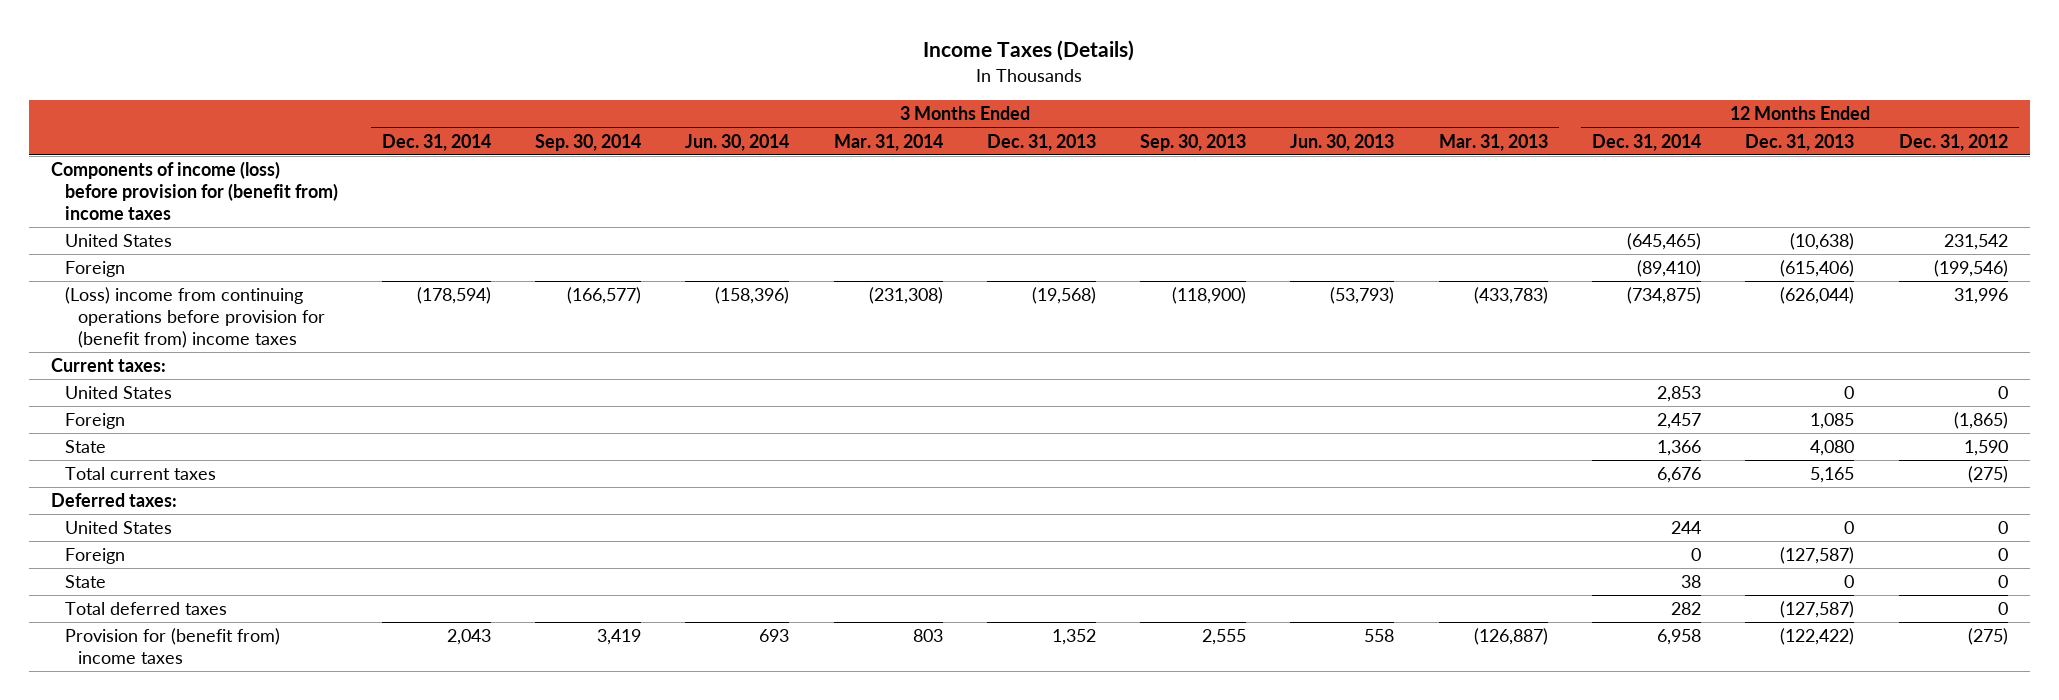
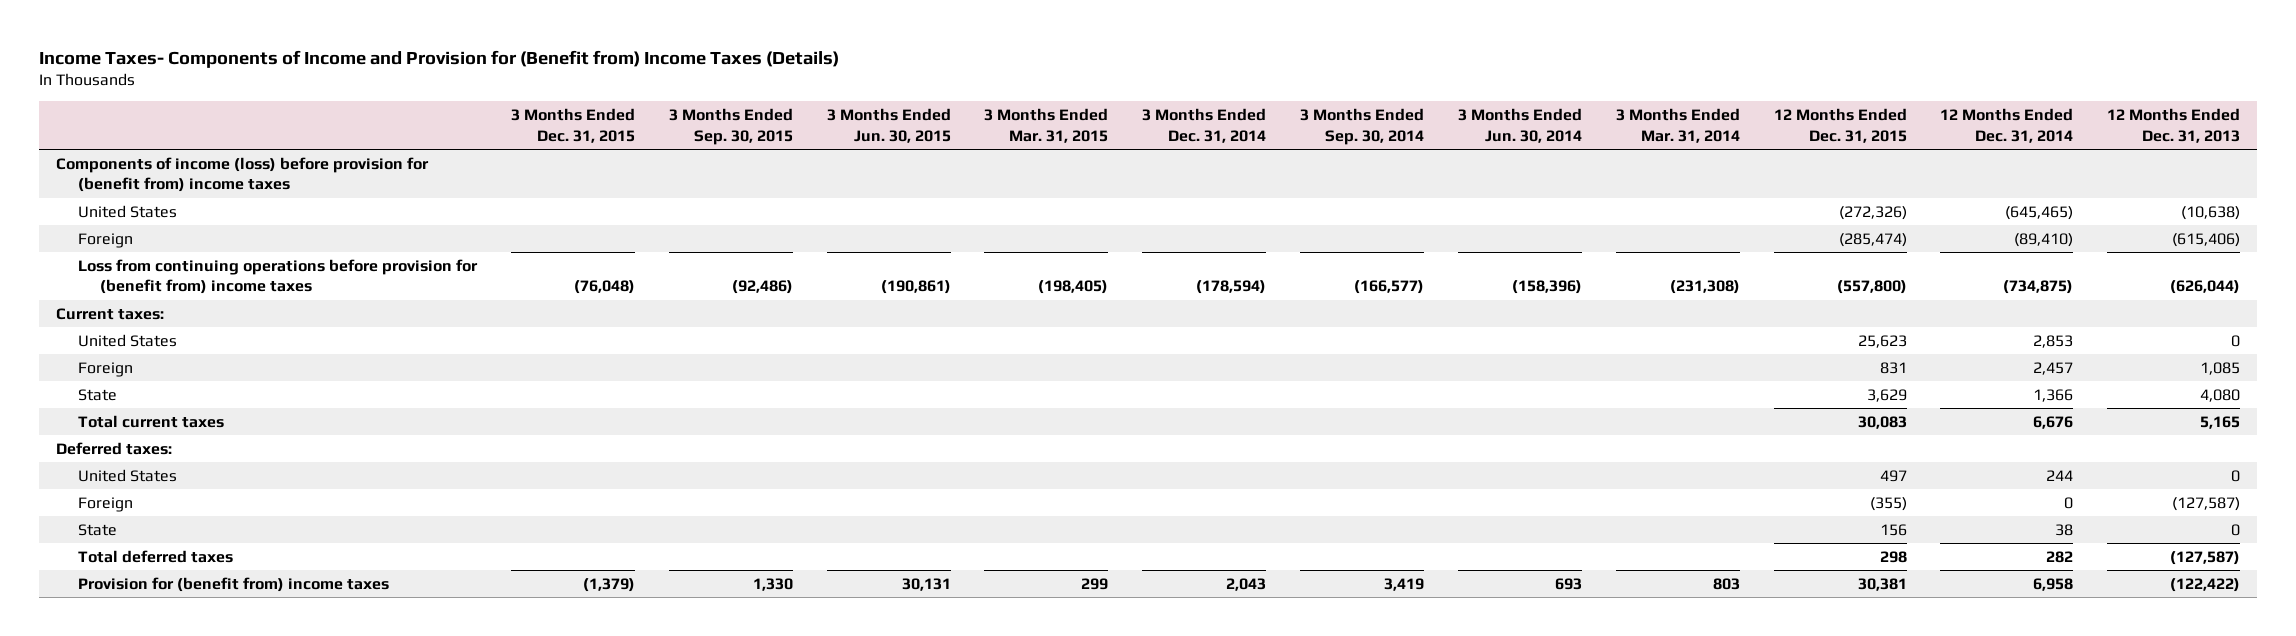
[923,40,1135,62] Income Taxes (Details) -> [39,49,840,68] Income Taxes- Components of Income and Provision for (Benefit from) Income Taxes (Details)
[986,133,1096,151] Dec. 31, 2013 -> none
[1140,133,1247,151] Sep. 30, 2013 -> none
[1290,133,1395,151] Jun. 30, 2013 -> none
[1438,133,1548,151] Mar. 31, 2013 -> none
[1898,133,2008,151] Dec. 31, 2012 -> none
none -> [510,108,635,143] 3 Months Ended Dec. 31, 2015
none -> [668,108,793,145] 3 Months Ended Sep. 30, 2015
none -> [826,108,951,143] 3 Months Ended Jun. 30, 2015
none -> [984,108,1109,143] 3 Months Ended Mar. 31, 2015
none -> [1773,108,1907,143] 12 Months Ended Dec. 31, 2015
[64,287,325,349] (Loss) income from continuing operations before provision for (benefit from) income taxes -> [78,258,479,295] Loss from continuing operations before provision for (benefit from) income taxes

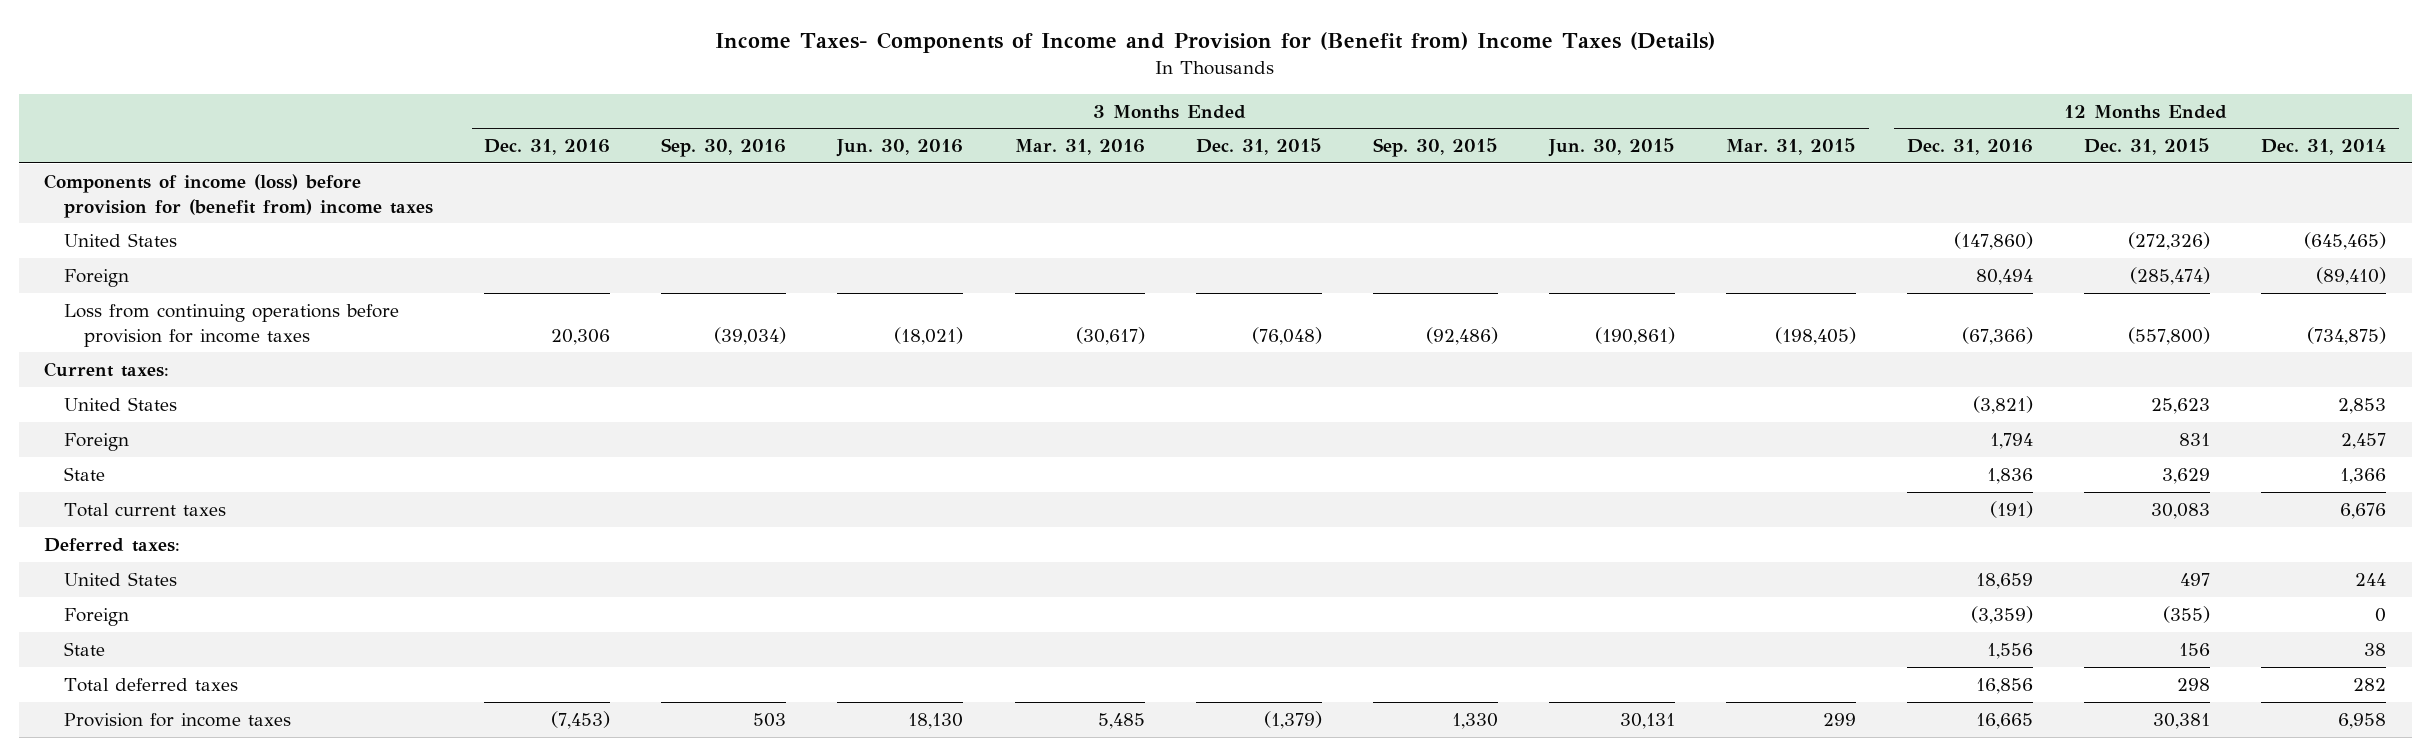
[1142,108,1267,143] 3 Months Ended Dec. 31, 2014 -> none
[1300,108,1425,145] 3 Months Ended Sep. 30, 2014 -> none
[1457,108,1582,143] 3 Months Ended Jun. 30, 2014 -> none
[1615,108,1740,143] 3 Months Ended Mar. 31, 2014 -> none
[2107,108,2241,143] 12 Months Ended Dec. 31, 2013 -> none
none -> [484,139,611,156] Dec. 31, 2016
none -> [661,138,787,158] Sep. 30, 2016
none -> [836,139,964,158] Jun. 30, 2016
none -> [1014,139,1145,156] Mar. 31, 2016
none -> [1906,139,2033,156] Dec. 31, 2016
[78,258,479,295] Loss from continuing operations before provision for (benefit from) income taxes -> [64,303,400,347] Loss from continuing operations before provision for income taxes
[78,576,390,592] Provision for (benefit from) income taxes -> [64,712,292,727] Provision for income taxes

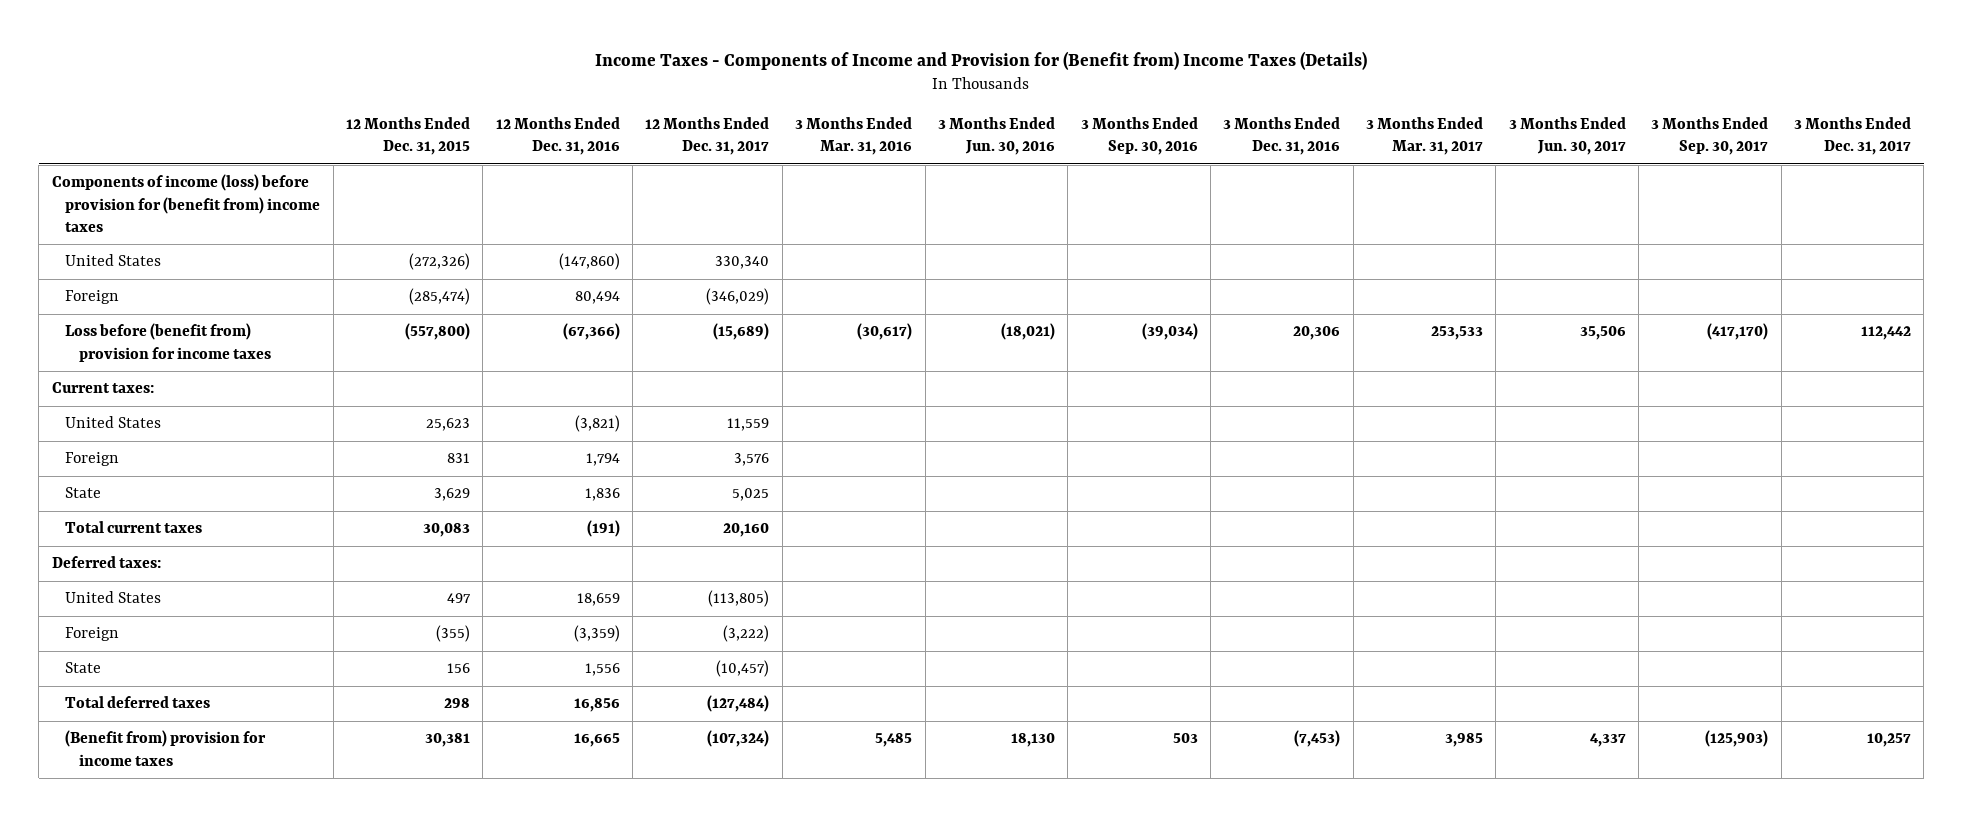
[715,32,1716,54] Income Taxes- Components of Income and Provision for (Benefit from) Income Taxes (Details) -> [595,50,1368,70] Income Taxes - Components of Income and Provision for (Benefit from) Income Taxes (Details)
[1195,138,1322,156] Dec. 31, 2015 -> none
[1372,138,1498,158] Sep. 30, 2015 -> none
[1547,138,1675,158] Jun. 30, 2015 -> none
[1725,138,1856,156] Mar. 31, 2015 -> none
[2261,139,2387,156] Dec. 31, 2014 -> none
none -> [645,116,770,156] 12 Months Ended Dec. 31, 2017
none -> [1365,116,1483,156] 3 Months Ended Mar. 31, 2017
none -> [1508,116,1626,156] 3 Months Ended Jun. 30, 2017
none -> [1651,116,1769,156] 3 Months Ended Sep. 30, 2017
none -> [1793,116,1911,156] 3 Months Ended Dec. 31, 2017
[64,303,400,347] Loss from continuing operations before provision for income taxes -> [65,323,272,362] Loss before (benefit from) provision for income taxes
[64,712,292,727] Provision for income taxes -> [65,730,267,766] (Benefit from) provision for income taxes

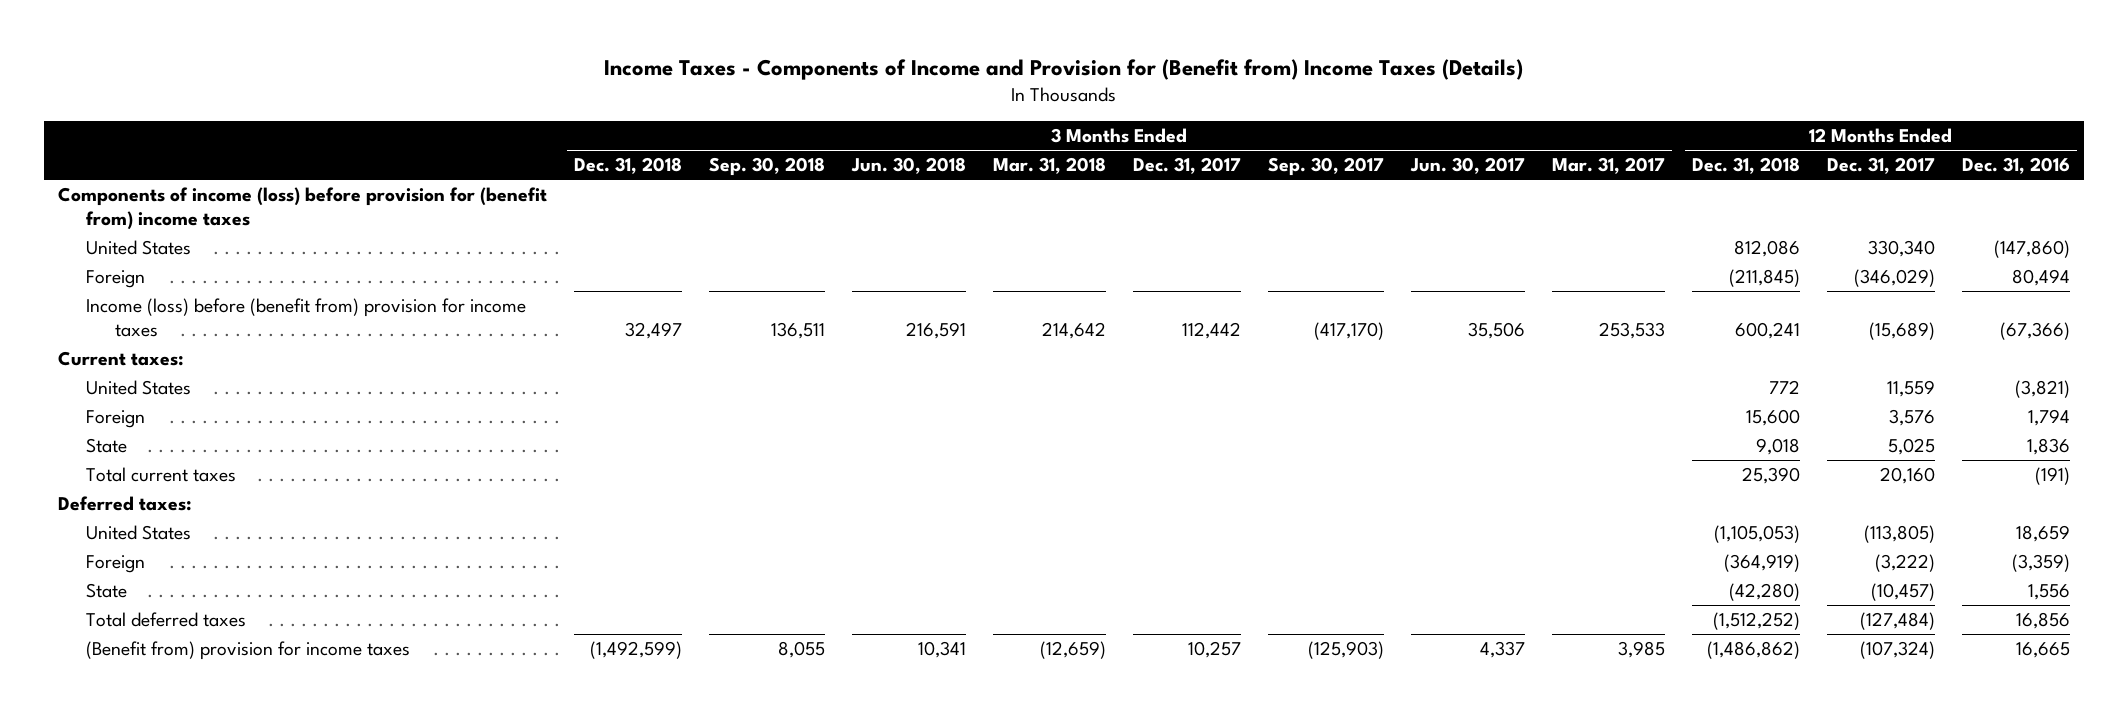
[346,116,471,156] 12 Months Ended Dec. 31, 2015 -> none
[795,116,913,156] 3 Months Ended Mar. 31, 2016 -> none
[937,116,1055,156] 3 Months Ended Jun. 30, 2016 -> none
[1080,116,1198,156] 3 Months Ended Sep. 30, 2016 -> none
[1223,116,1341,156] 3 Months Ended Dec. 31, 2016 -> none
none -> [573,157,682,175] Dec. 31, 2018
none -> [708,157,825,177] Sep. 30, 2018
none -> [850,157,966,175] Jun. 30, 2018
none -> [992,157,1106,175] Mar. 31, 2018
none -> [1692,157,1801,175] Dec. 31, 2018
[65,323,272,362] Loss before (benefit from) provision for income taxes -> [86,298,527,338] Income (loss) before (benefit from) provision for income taxes

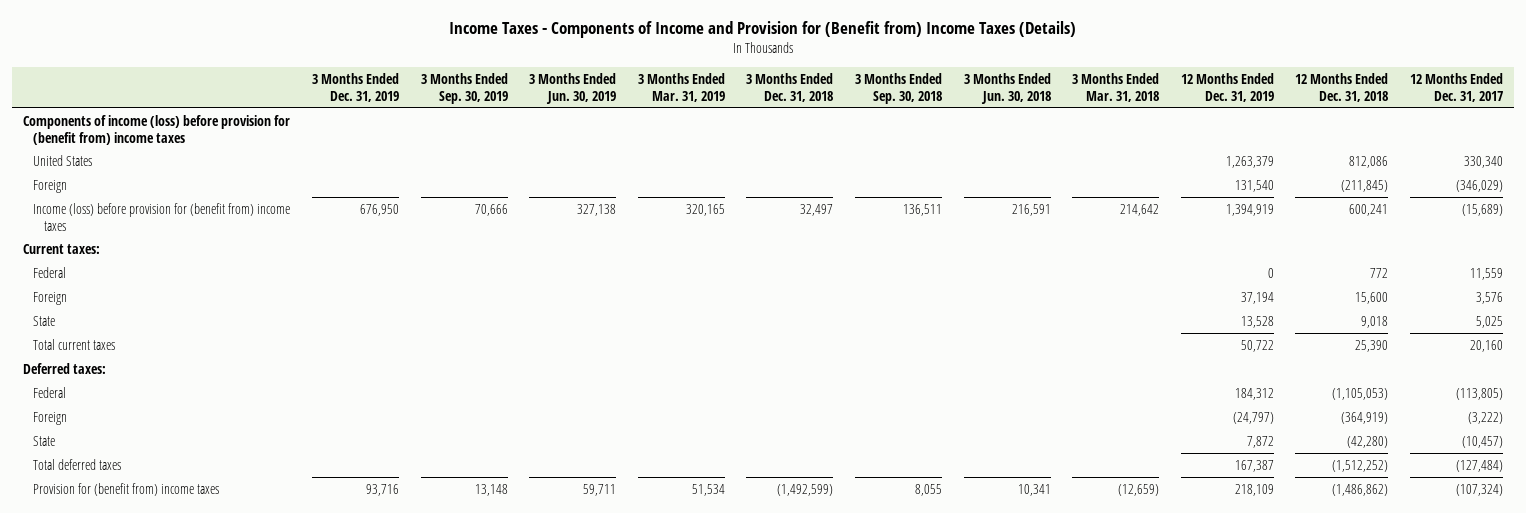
[1132,157,1241,175] Dec. 31, 2017 -> none
[1267,157,1384,177] Sep. 30, 2017 -> none
[1409,157,1525,175] Jun. 30, 2017 -> none
[1552,157,1666,175] Mar. 31, 2017 -> none
[1962,157,2071,175] Dec. 31, 2016 -> none
none -> [311,73,399,103] 3 Months Ended Dec. 31, 2019
none -> [420,73,508,105] 3 Months Ended Sep. 30, 2019
none -> [529,73,617,105] 3 Months Ended Jun. 30, 2019
none -> [637,73,725,103] 3 Months Ended Mar. 31, 2019
none -> [1180,73,1274,103] 12 Months Ended Dec. 31, 2019
[86,298,527,338] Income (loss) before (benefit from) provision for income taxes -> [33,202,291,231] Income (loss) before provision for (benefit from) income taxes
[86,380,192,396] United States -> [33,266,67,278] Federal
[86,525,192,541] United States -> [33,386,67,398] Federal
[86,641,411,661] (Benefit from) provision for income taxes -> [33,482,220,496] Provision for (benefit from) income taxes

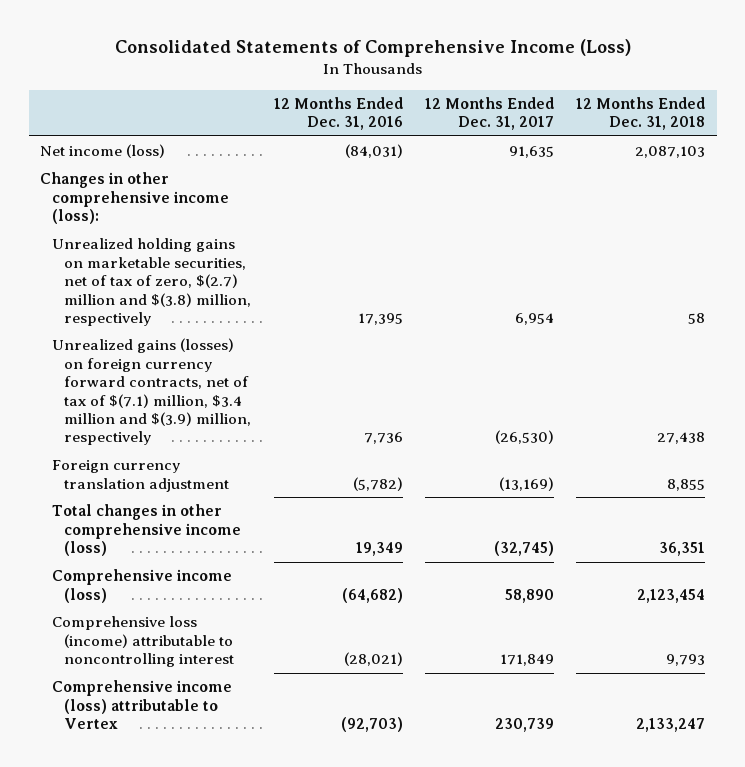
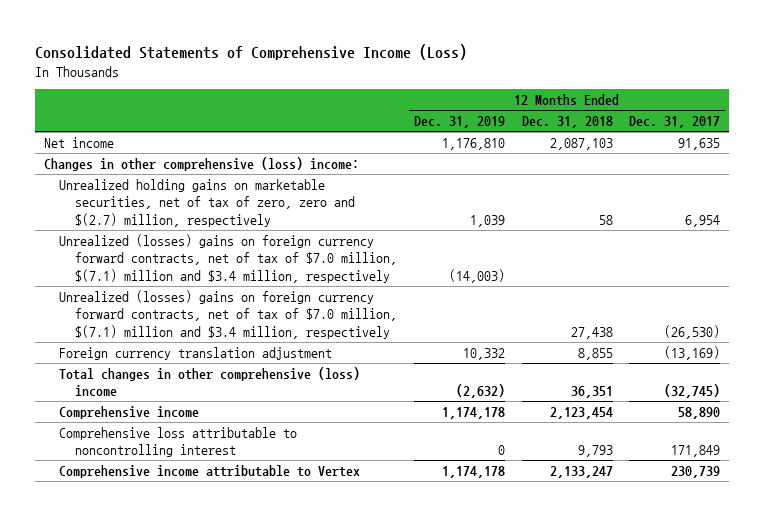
[273,96,403,131] 12 Months Ended Dec. 31, 2016 -> none
none -> [413,116,505,129] Dec. 31, 2019
[39,144,165,159] Net income (loss) -> [43,136,114,148] Net income
[39,172,230,225] Changes in other comprehensive income (loss): -> [43,156,359,171] Changes in other comprehensive (loss) income:
[52,238,252,326] Unrealized holding gains on marketable securities, net of tax of zero, $(2.7) million and $(3.8) million, respectively -> [59,178,355,227] Unrealized holding gains on marketable securities, net of tax of zero, zero and $(2.7) million, respectively
none -> [59,233,397,283] Unrealized (losses) gains on foreign currency forward contracts, net of tax of $7.0 million, $(7.1) million and $3.4 million, respectively
[52,338,252,446] Unrealized gains (losses) on foreign currency forward contracts, net of tax of $(7.1) million, $3.4 million and $(3.9) million, respectively -> [59,289,397,339] Unrealized (losses) gains on foreign currency forward contracts, net of tax of $7.0 million, $(7.1) million and $3.4 million, respectively
[52,504,242,557] Total changes in other comprehensive income (loss) -> [59,366,361,397] Total changes in other comprehensive (loss) income
[52,569,233,603] Comprehensive income (loss) -> [59,405,200,419] Comprehensive income
[52,616,235,668] Comprehensive loss (income) attributable to noncontrolling interest -> [59,426,298,458] Comprehensive loss attributable to noncontrolling interest
[52,680,233,730] Comprehensive income (loss) attributable to Vertex -> [59,464,361,478] Comprehensive income attributable to Vertex

